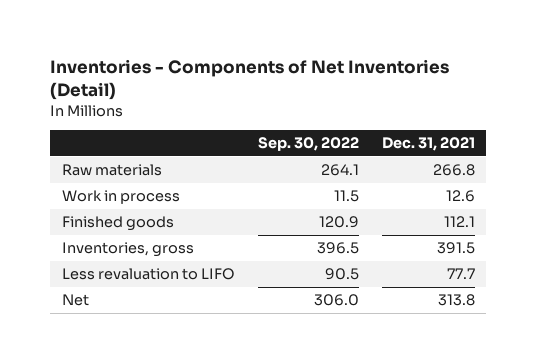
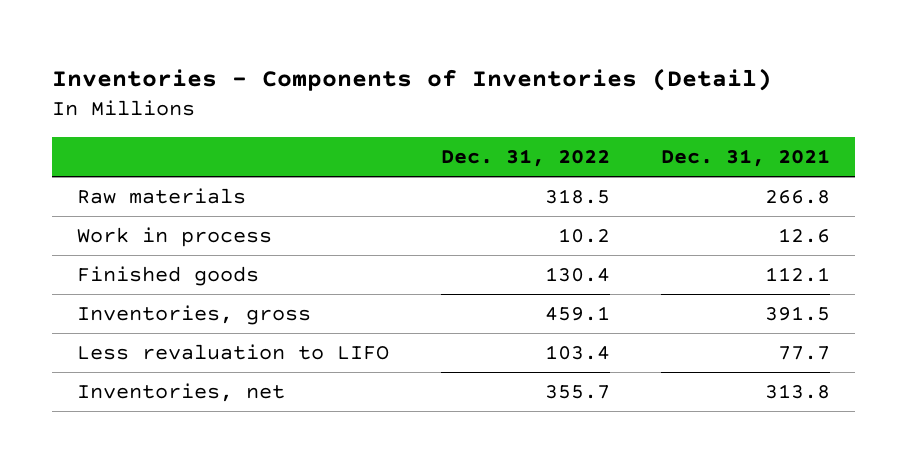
[50,59,450,100] Inventories - Components of Net Inventories (Detail) -> [51,67,772,91] Inventories - Components of Inventories (Detail)
[257,137,359,152] Sep. 30, 2022 -> none
none -> [440,149,610,168] Dec. 31, 2022
[61,294,89,307] Net -> [77,383,286,403] Inventories, net

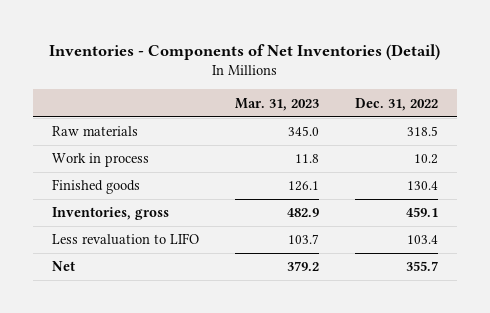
[51,67,772,91] Inventories - Components of Inventories (Detail) -> [49,43,441,60] Inventories - Components of Net Inventories (Detail)
[660,149,830,168] Dec. 31, 2021 -> none
none -> [235,97,320,111] Mar. 31, 2023
[77,383,286,403] Inventories, net -> [51,261,75,272] Net

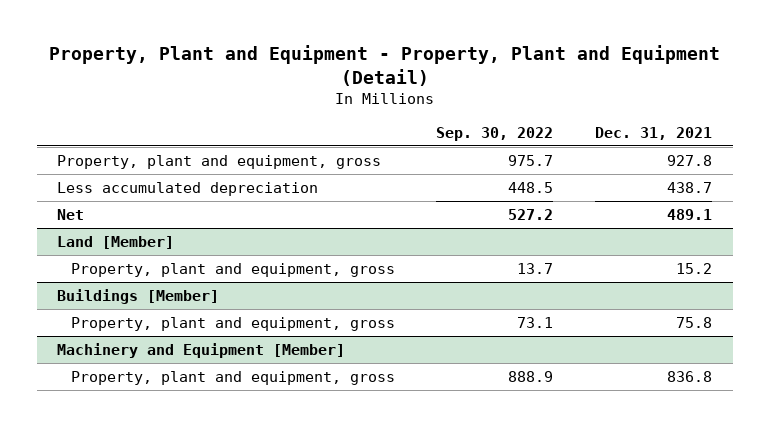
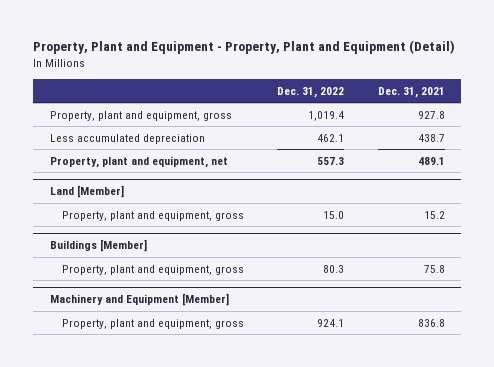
[436,126,554,141] Sep. 30, 2022 -> none
none -> [277,86,345,98] Dec. 31, 2022
[57,208,85,220] Net -> [49,155,228,168] Property, plant and equipment, net

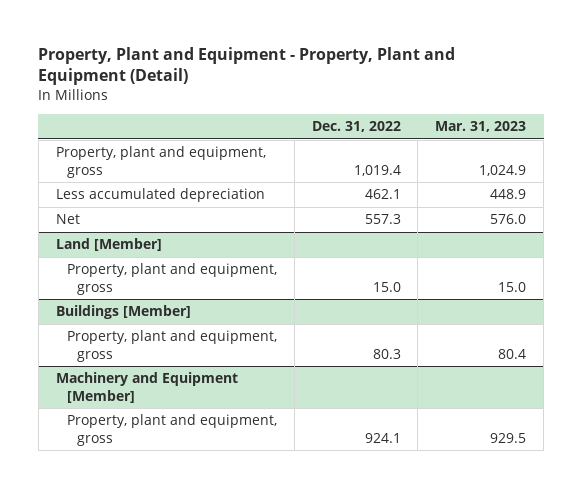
[377,86,445,98] Dec. 31, 2021 -> none
none -> [435,121,527,133] Mar. 31, 2023
[49,155,228,168] Property, plant and equipment, net -> [55,214,80,225] Net

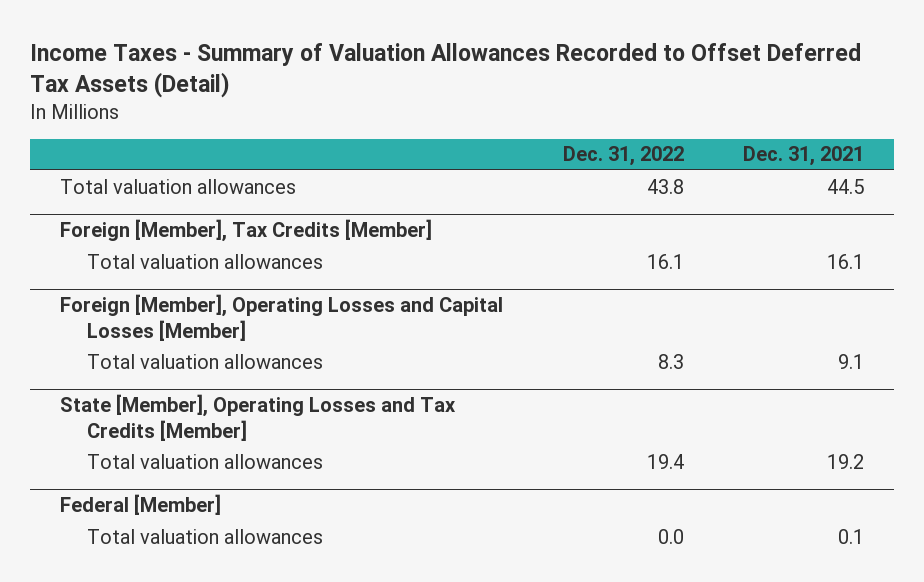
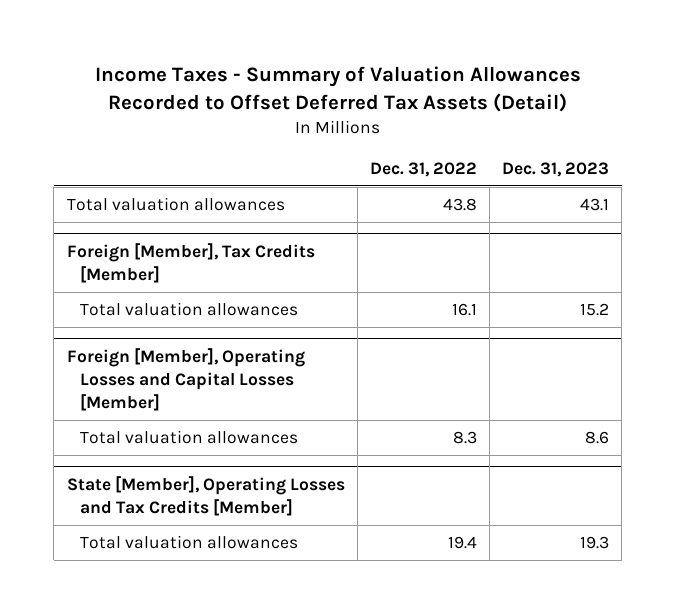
[743,146,865,167] Dec. 31, 2021 -> none
none -> [502,161,610,177] Dec. 31, 2023
[59,494,221,516] Federal [Member] -> none
[87,528,324,544] Total valuation allowances -> none

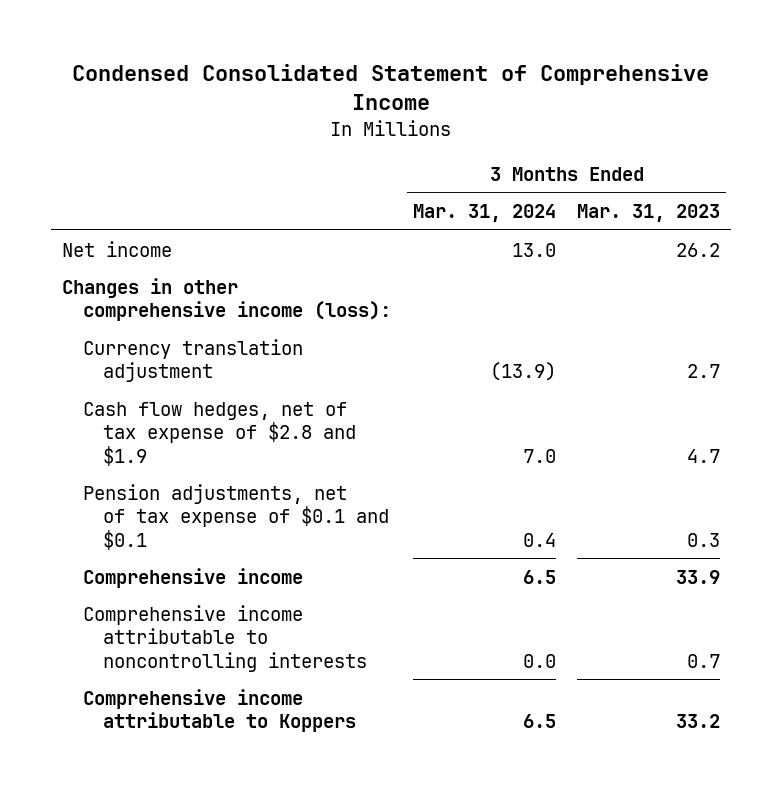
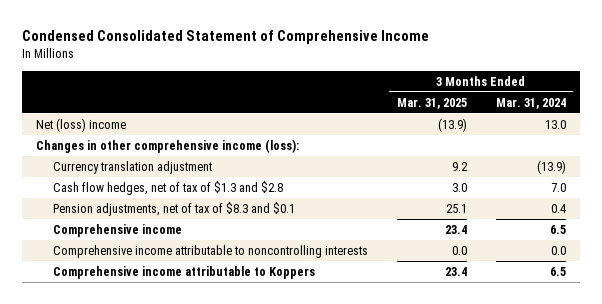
[577,204,721,223] Mar. 31, 2023 -> none
none -> [396,97,467,109] Mar. 31, 2025
[61,240,172,257] Net income -> [36,117,127,132] Net (loss) income
[82,401,357,466] Cash flow hedges, net of tax expense of $2.8 and $1.9 -> [52,180,283,195] Cash flow hedges, net of tax of $1.3 and $2.8
[82,483,390,550] Pension adjustments, net of tax expense of $0.1 and $0.1 -> [52,201,295,216] Pension adjustments, net of tax of $8.3 and $0.1

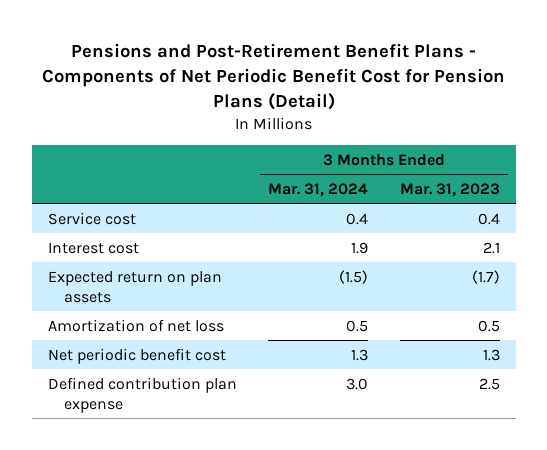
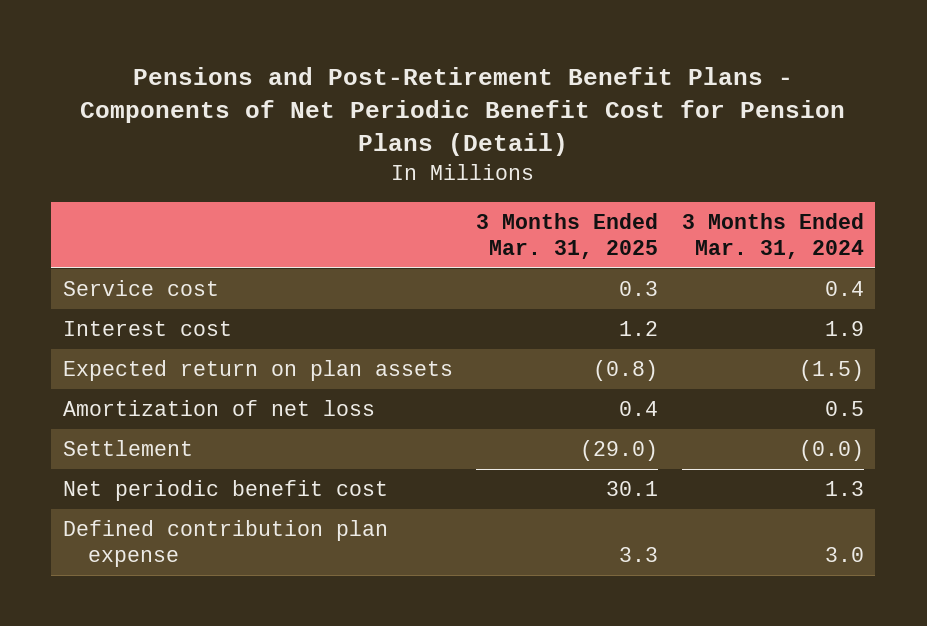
[399,182,500,197] Mar. 31, 2023 -> none
none -> [476,212,659,259] 3 Months Ended Mar. 31, 2025
none -> [63,440,194,457] Settlement

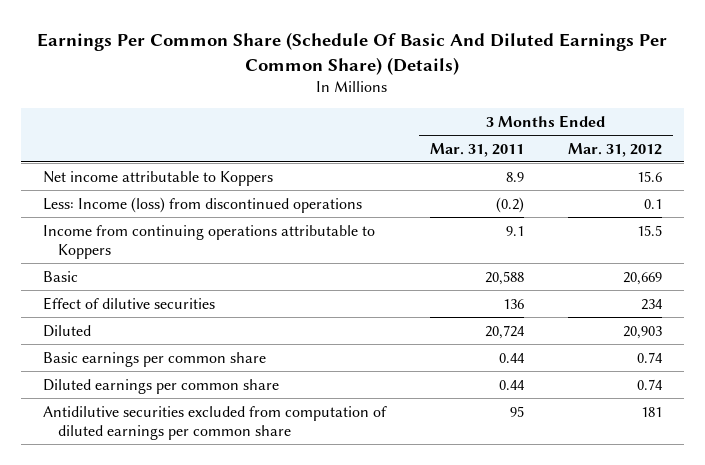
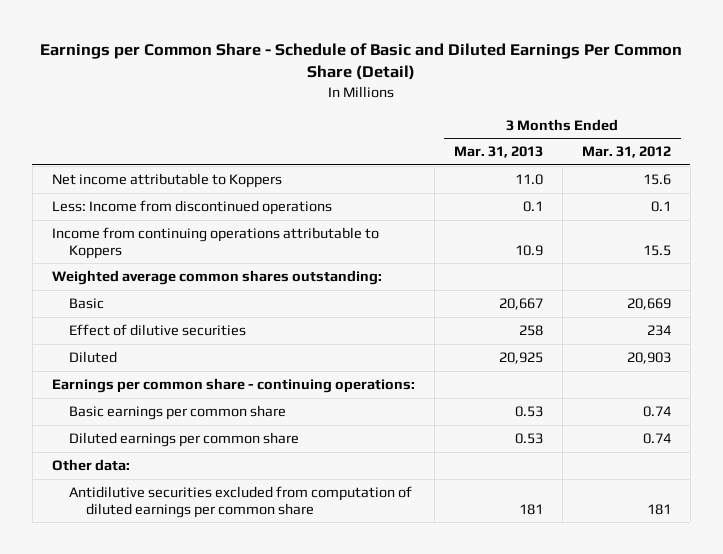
[37,31,668,75] Earnings Per Common Share (Schedule Of Basic And Diluted Earnings Per Common Share) (Details) -> [40,42,683,81] Earnings per Common Share - Schedule of Basic and Diluted Earnings Per Common Share (Detail)
[429,142,524,157] Mar. 31, 2011 -> none
none -> [453,146,543,159] Mar. 31, 2013
[42,196,362,213] Less: Income (loss) from discontinued operations -> [51,200,332,216] Less: Income from discontinued operations
none -> [51,270,382,286] Weighted average common shares outstanding:
none -> [51,378,415,394] Earnings per common share - continuing operations:
none -> [51,459,130,472] Other data:

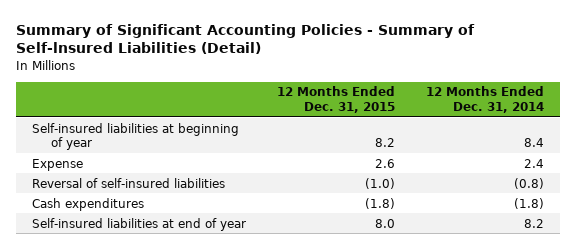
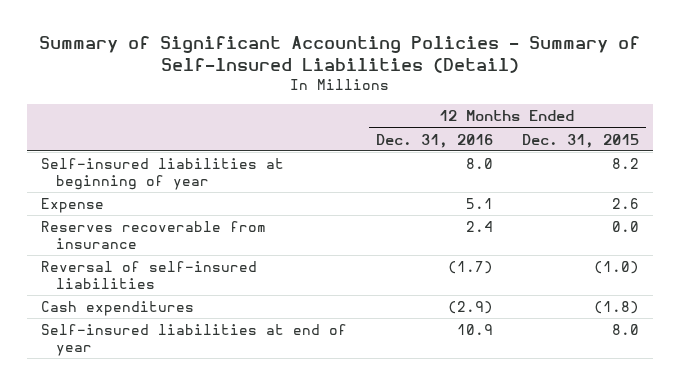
[426,86,545,113] 12 Months Ended Dec. 31, 2014 -> none
none -> [375,133,493,148] Dec. 31, 2016
none -> [41,221,267,249] Reserves recoverable from insurance

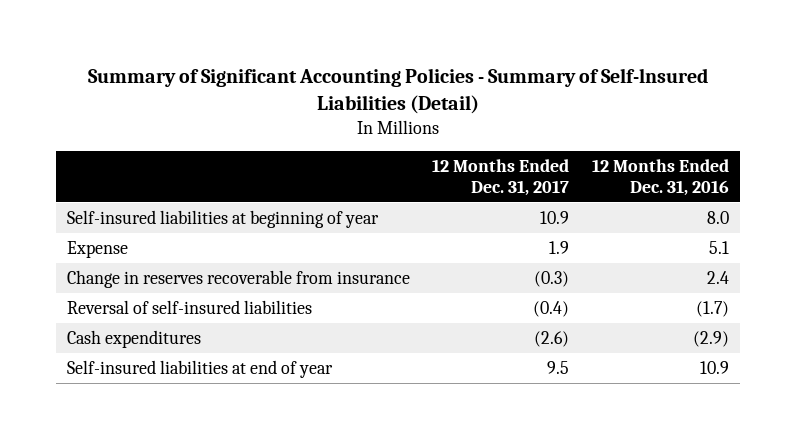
[521,133,639,148] Dec. 31, 2015 -> none
none -> [432,159,570,196] 12 Months Ended Dec. 31, 2017
[41,221,267,249] Reserves recoverable from insurance -> [66,270,410,289] Change in reserves recoverable from insurance

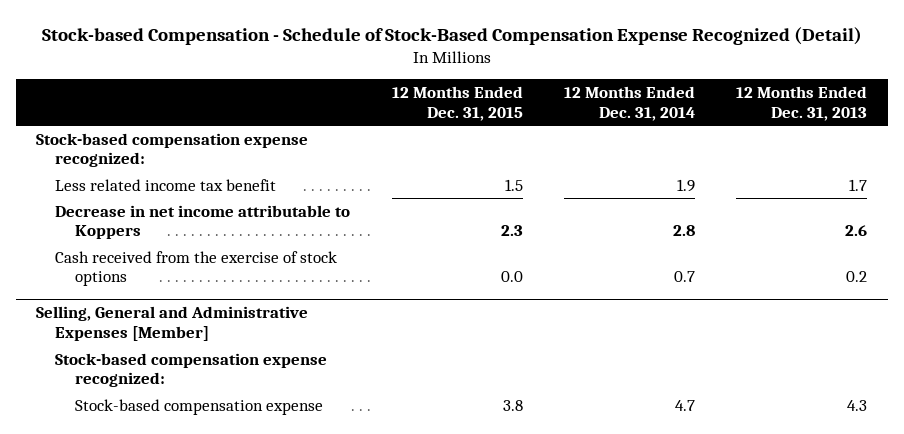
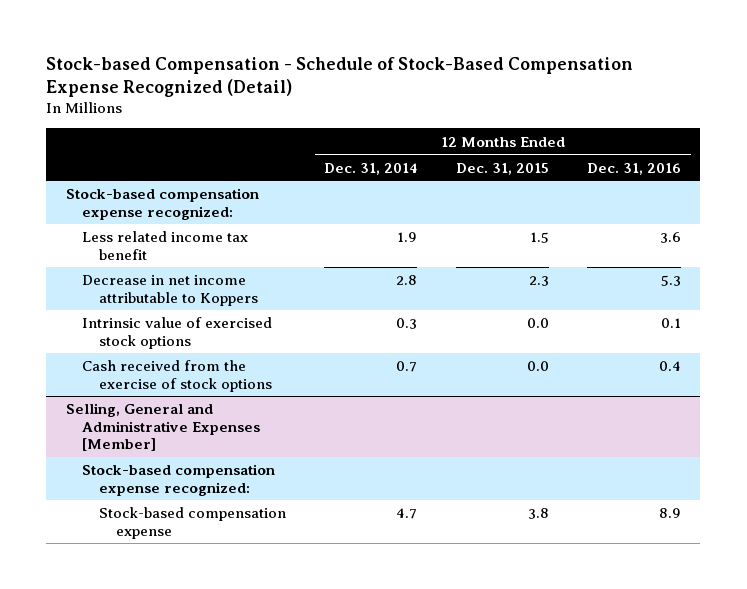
[736,86,868,121] 12 Months Ended Dec. 31, 2013 -> none
none -> [587,162,682,175] Dec. 31, 2016
none -> [82,317,273,349] Intrinsic value of exercised stock options

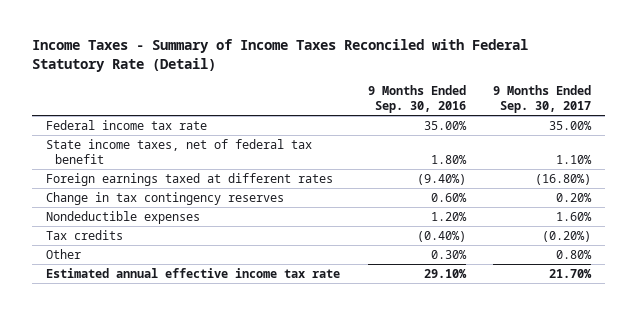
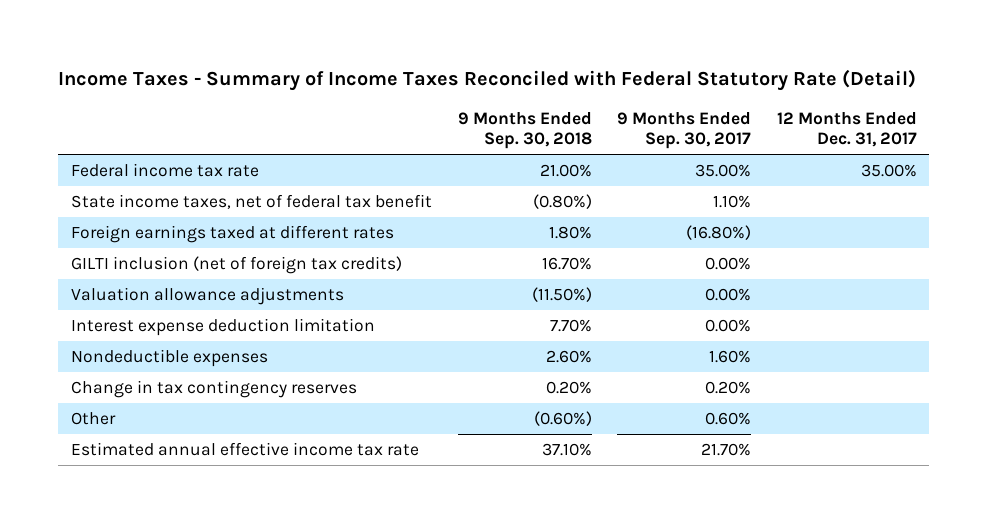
[367,84,466,114] 9 Months Ended Sep. 30, 2016 -> none
none -> [457,111,592,150] 9 Months Ended Sep. 30, 2018
none -> [776,111,917,148] 12 Months Ended Dec. 31, 2017
none -> [71,255,403,274] GILTI inclusion (net of foreign tax credits)
none -> [71,286,345,305] Valuation allowance adjustments
none -> [71,317,376,336] Interest expense deduction limitation
[45,229,123,240] Tax credits -> none
[45,191,284,205] Change in tax contingency reserves -> [71,379,358,398] Change in tax contingency reserves
[556,249,593,259] 0.80% -> [705,411,752,425] 0.60%

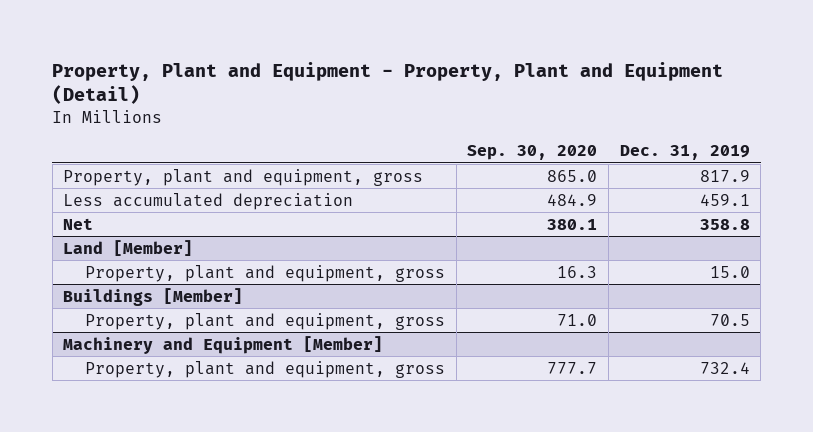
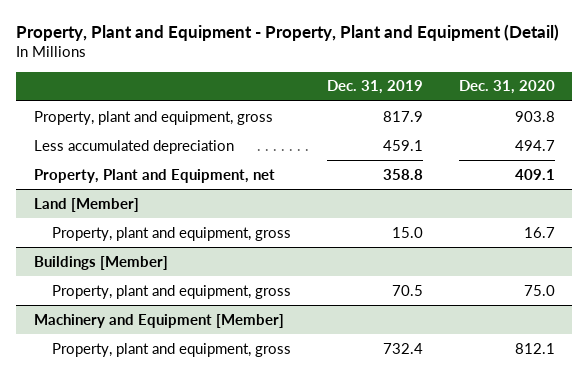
[467,145,598,161] Sep. 30, 2020 -> none
none -> [458,80,555,95] Dec. 31, 2020
[63,217,94,230] Net -> [33,168,275,183] Property, Plant and Equipment, net

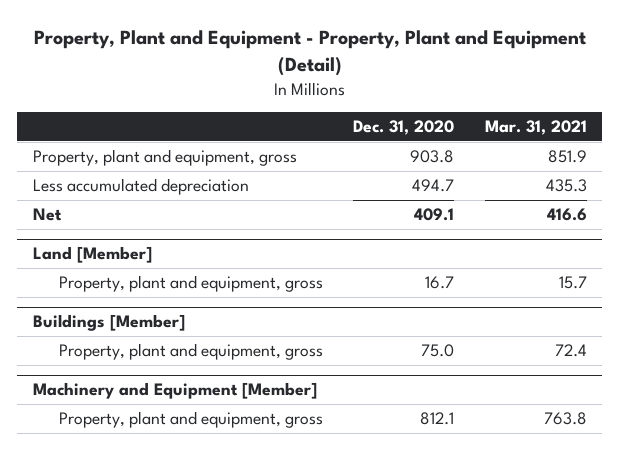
[327,80,424,95] Dec. 31, 2019 -> none
none -> [484,120,587,136] Mar. 31, 2021
[33,168,275,183] Property, Plant and Equipment, net -> [32,207,62,221] Net

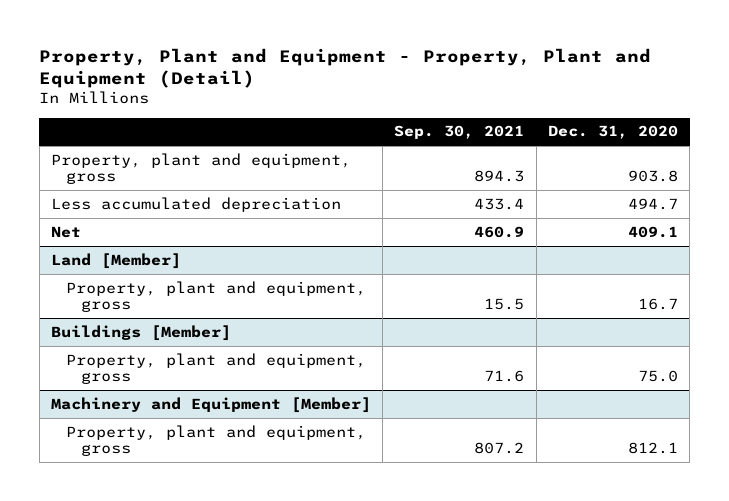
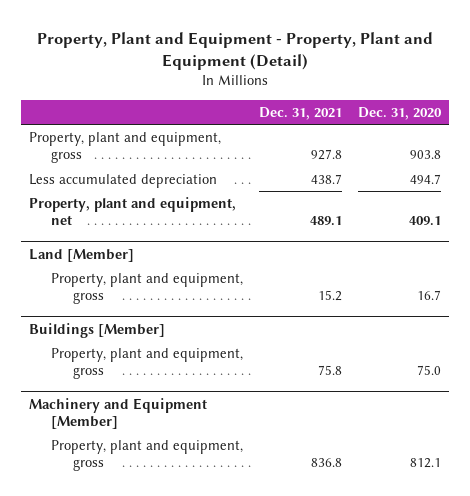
[394,125,525,140] Sep. 30, 2021 -> none
none -> [259,106,343,120] Dec. 31, 2021
[50,225,81,238] Net -> [29,196,237,226] Property, plant and equipment, net

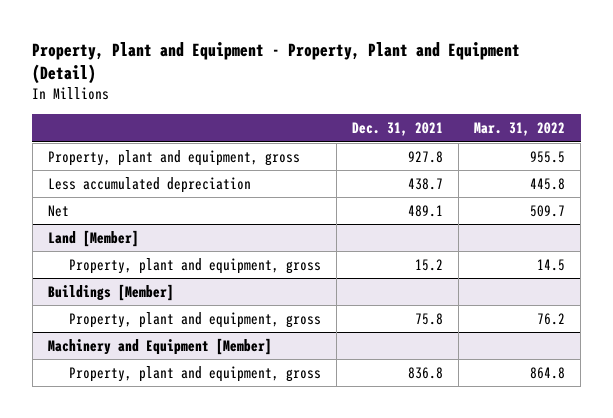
[358,106,443,120] Dec. 31, 2020 -> none
none -> [474,122,566,137] Mar. 31, 2022
[29,196,237,226] Property, plant and equipment, net -> [47,204,69,217] Net

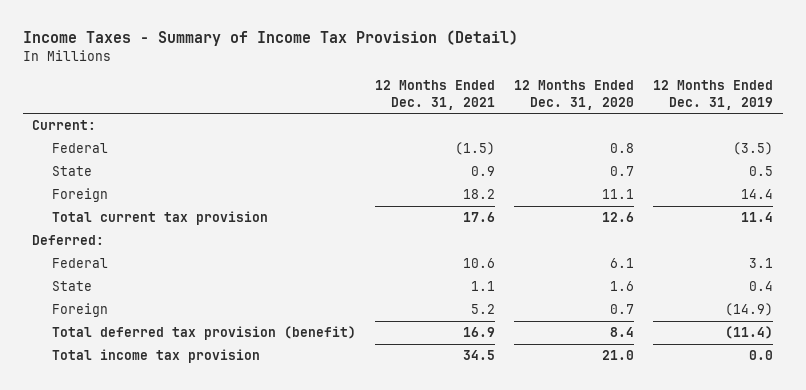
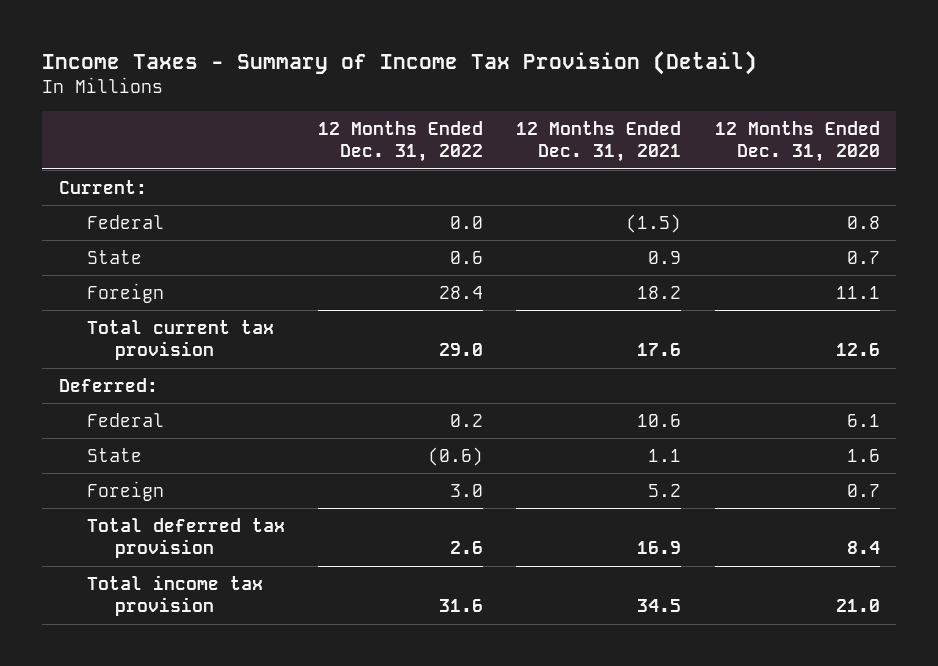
[653,79,774,110] 12 Months Ended Dec. 31, 2019 -> none
none -> [318,120,484,163] 12 Months Ended Dec. 31, 2022
[51,326,356,341] Total deferred tax provision (benefit) -> [86,517,285,559] Total deferred tax provision

